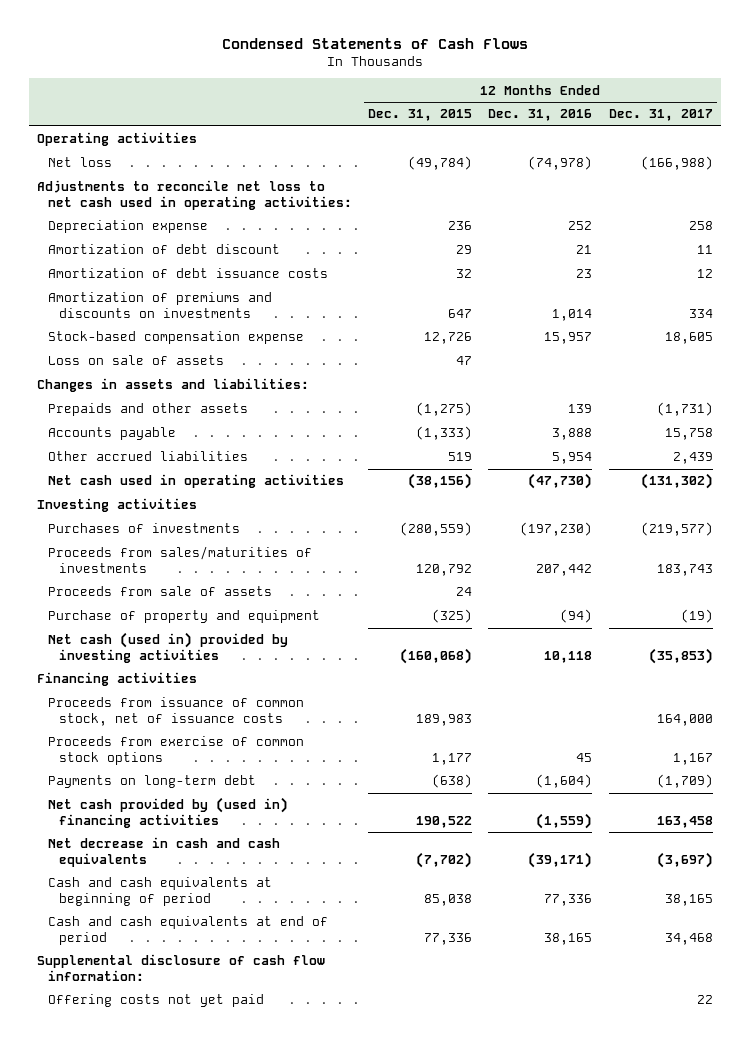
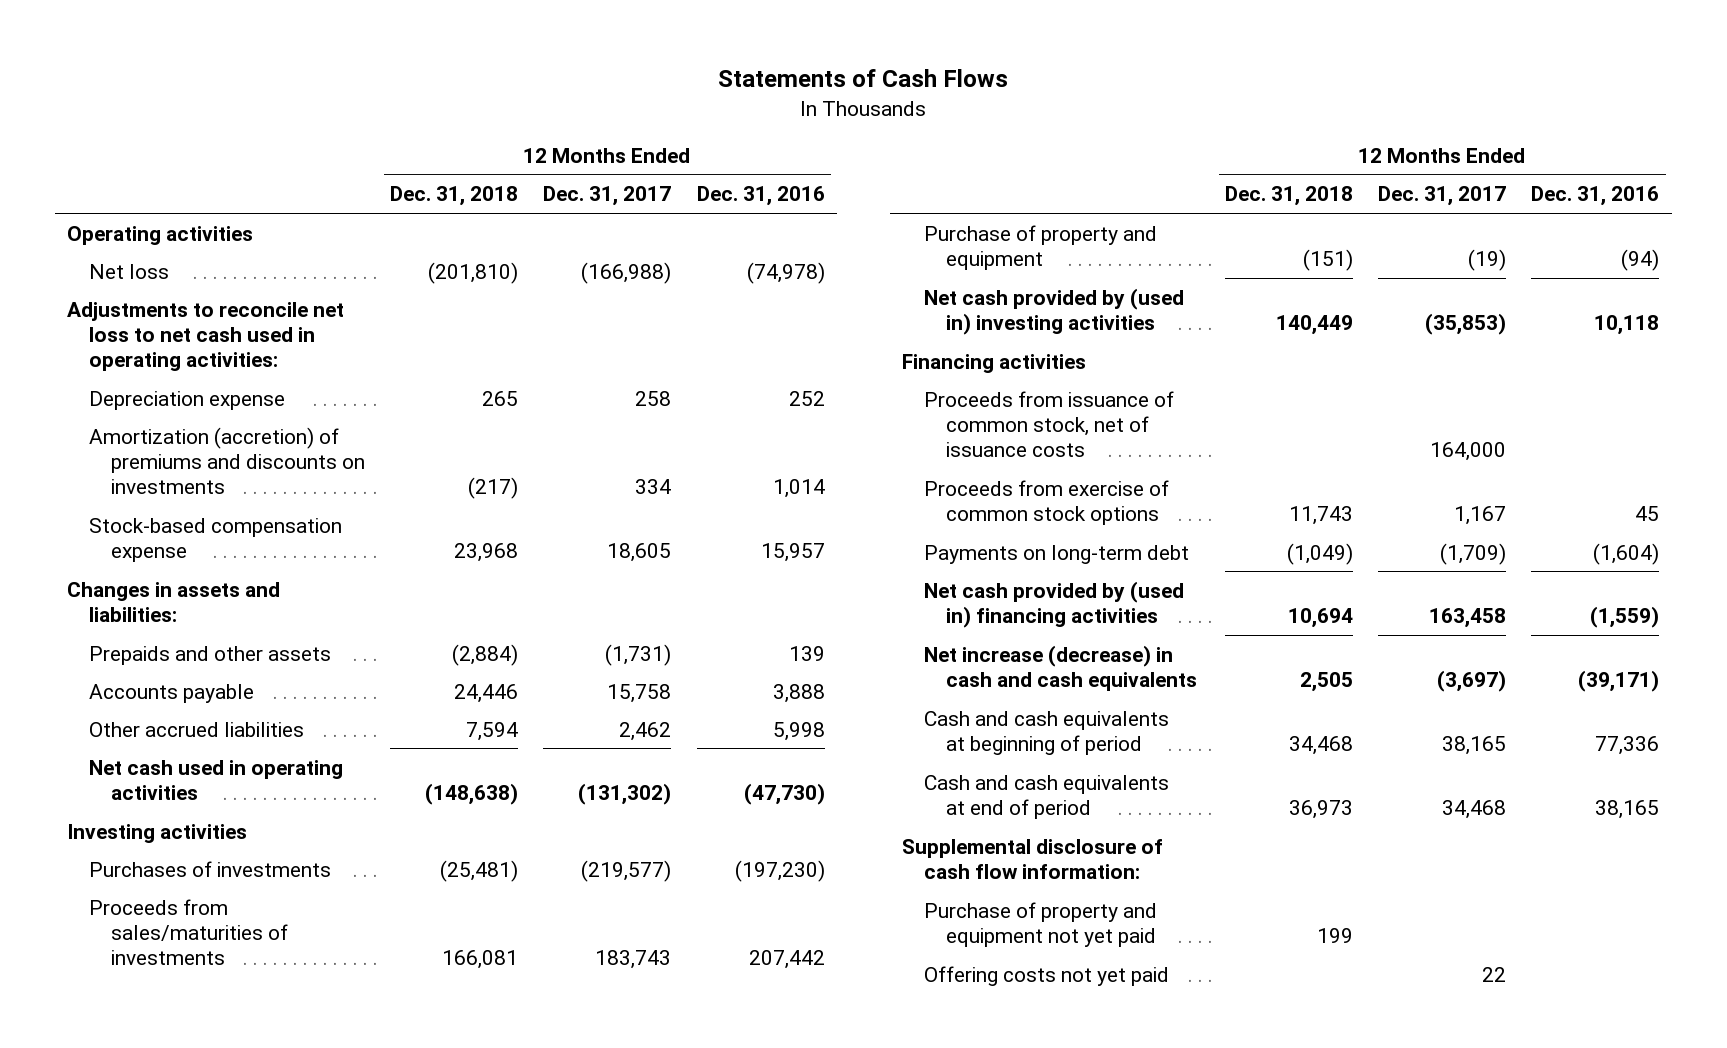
[221,37,528,49] Condensed Statements of Cash Flows -> [718,69,1009,88] Statements of Cash Flows
[368,109,473,122] Dec. 31, 2015 -> none
none -> [390,186,519,207] Dec. 31, 2018
[47,244,280,255] Amortization of debt discount -> none
[47,268,328,279] Amortization of debt issuance costs -> none
[47,292,272,318] Amortization of premiums and discounts on investments -> [89,426,366,495] Amortization (accretion) of premiums and discounts on investments
[47,355,224,366] Loss on sale of assets -> none
[552,452,593,465] 5,954 -> [772,721,825,741] 5,998
[672,452,713,465] 2,439 -> [619,721,672,741] 2,462
[47,586,272,597] Proceeds from sale of assets -> none
[47,632,288,663] Net cash (used in) provided by investing activities -> [924,287,1185,336] Net cash provided by (used in) investing activities
[47,837,280,867] Net decrease in cash and cash equivalents -> [924,644,1198,692] Net increase (decrease) in cash and cash equivalents
none -> [924,901,1158,948] Purchase of property and equipment not yet paid

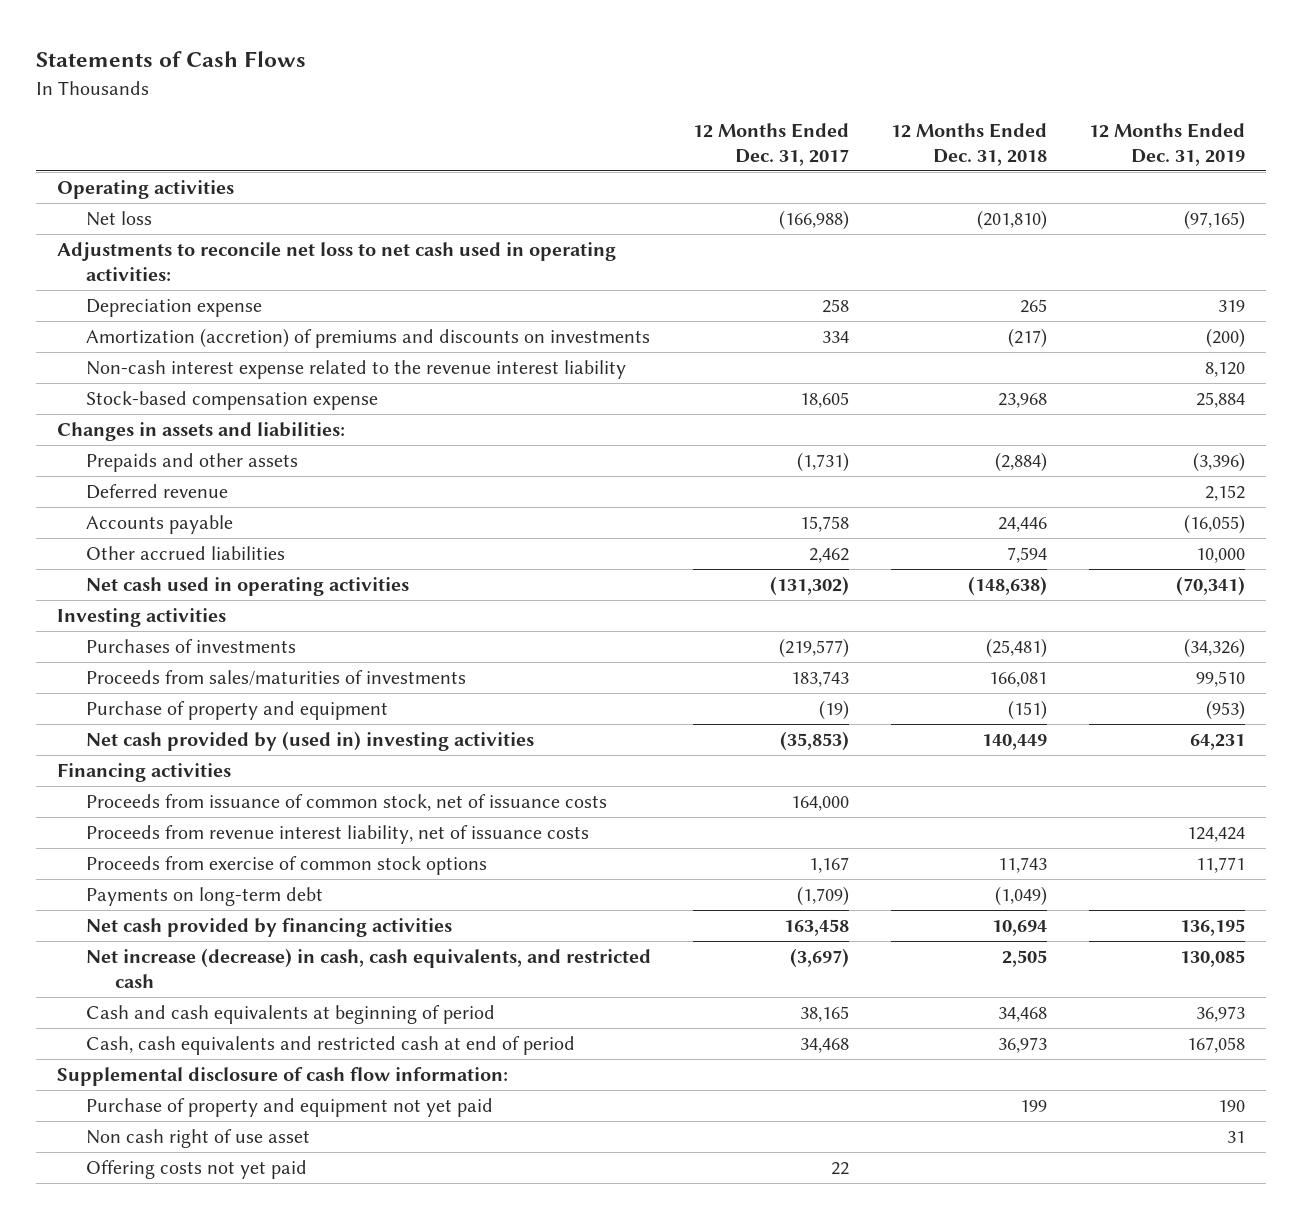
[696,186,825,207] Dec. 31, 2016 -> none
none -> [1089,122,1246,166] 12 Months Ended Dec. 31, 2019
none -> [85,360,626,380] Non-cash interest expense related to the revenue interest liability
none -> [85,484,228,500] Deferred revenue
none -> [85,825,589,845] Proceeds from revenue interest liability, net of issuance costs
[924,580,1185,629] Net cash provided by (used in) financing activities -> [85,918,452,938] Net cash provided by financing activities
[924,644,1198,692] Net increase (decrease) in cash and cash equivalents -> [85,948,651,988] Net increase (decrease) in cash, cash equivalents, and restricted cash
[924,774,1170,820] Cash and cash equivalents at end of period -> [85,1036,575,1056] Cash, cash equivalents and restricted cash at end of period
none -> [85,1129,310,1149] Non cash right of use asset

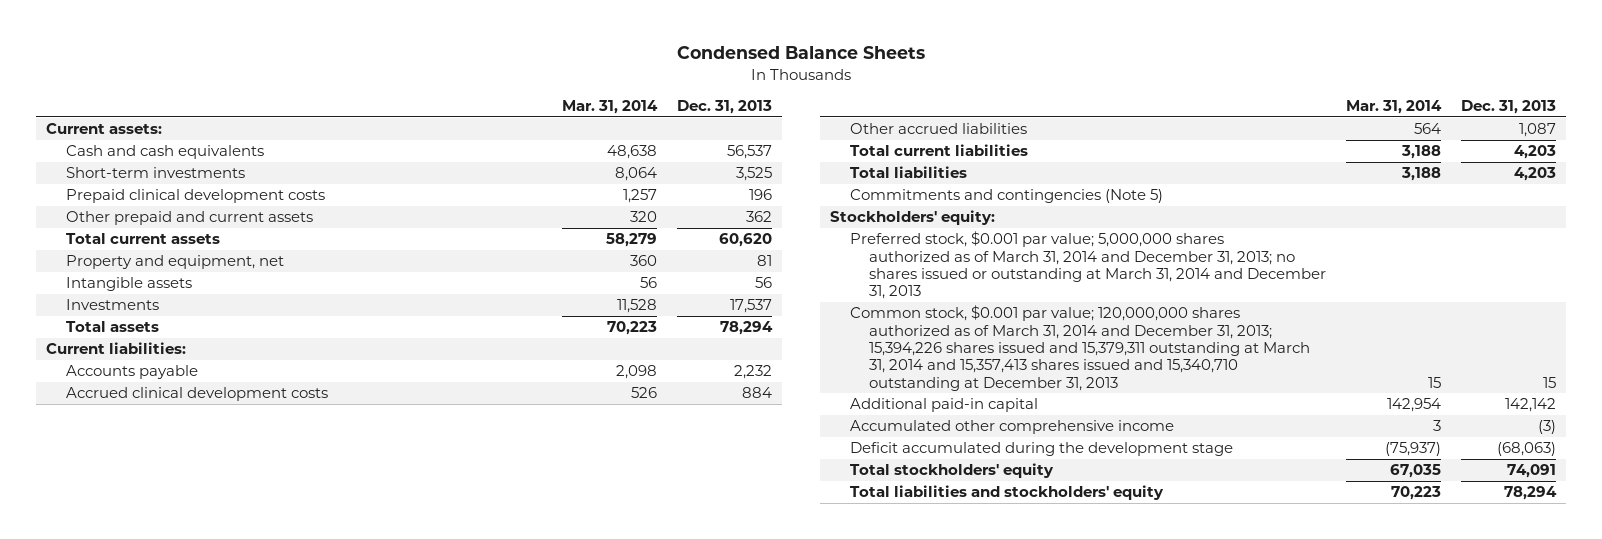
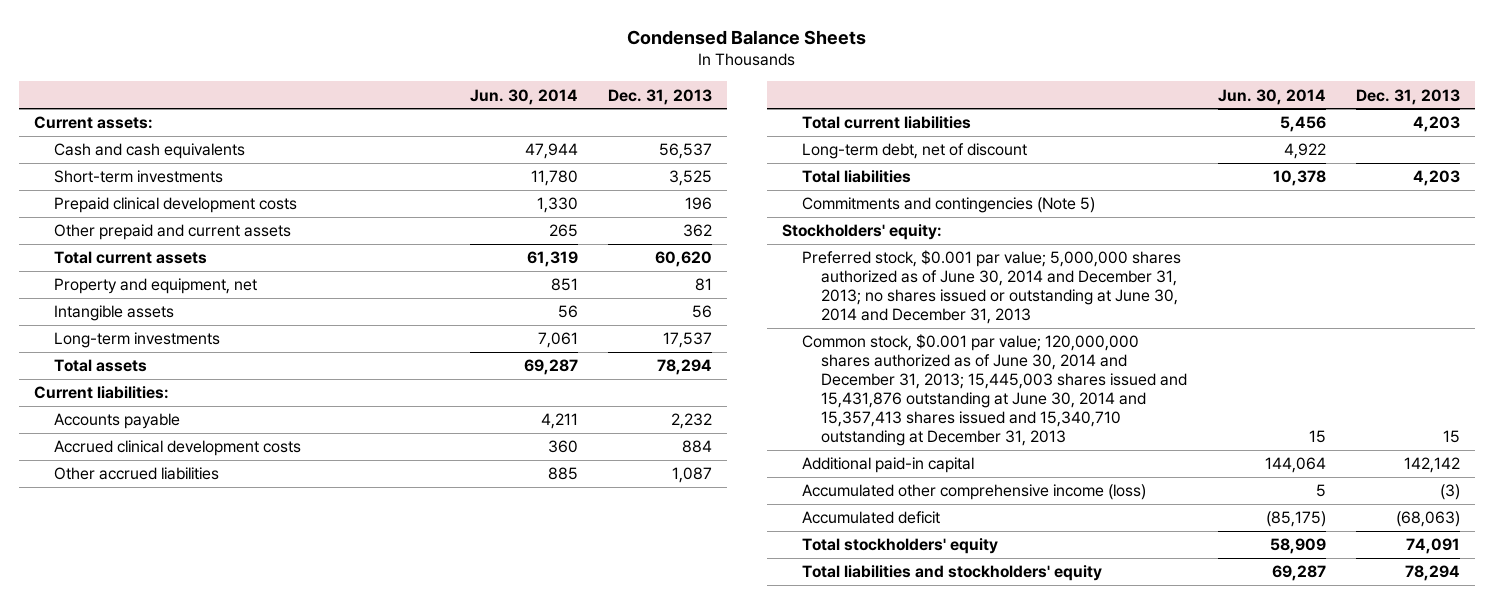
[562,100,659,115] Mar. 31, 2014 -> none
none -> [469,88,578,105] Jun. 30, 2014
[65,299,159,311] Investments -> [53,332,220,349] Long-term investments
none -> [801,143,1027,160] Long-term debt, net of discount
[849,231,1327,300] Preferred stock, $0.001 par value; 5,000,000 shares authorized as of March 31, 2014 and December 31, 2013; no shares issued or outstanding at March 31, 2014 and December 31, 2013 -> [801,250,1181,324] Preferred stock, $0.001 par value; 5,000,000 shares authorized as of June 30, 2014 and December 31, 2013; no shares issued or outstanding at June 30, 2014 and December 31, 2013
[849,305,1311,391] Common stock, $0.001 par value; 120,000,000 shares authorized as of March 31, 2014 and December 31, 2013; 15,394,226 shares issued and 15,379,311 outstanding at March 31, 2014 and 15,357,413 shares issued and 15,340,710 outstanding at December 31, 2013 -> [801,334,1188,446] Common stock, $0.001 par value; 120,000,000 shares authorized as of June 30, 2014 and December 31, 2013; 15,445,003 shares issued and 15,431,876 outstanding at June 30, 2014 and 15,357,413 shares issued and 15,340,710 outstanding at December 31, 2013
[849,420,1174,435] Accumulated other comprehensive income -> [801,484,1146,501] Accumulated other comprehensive income (loss)
[849,442,1233,457] Deficit accumulated during the development stage -> [801,511,940,525] Accumulated deficit

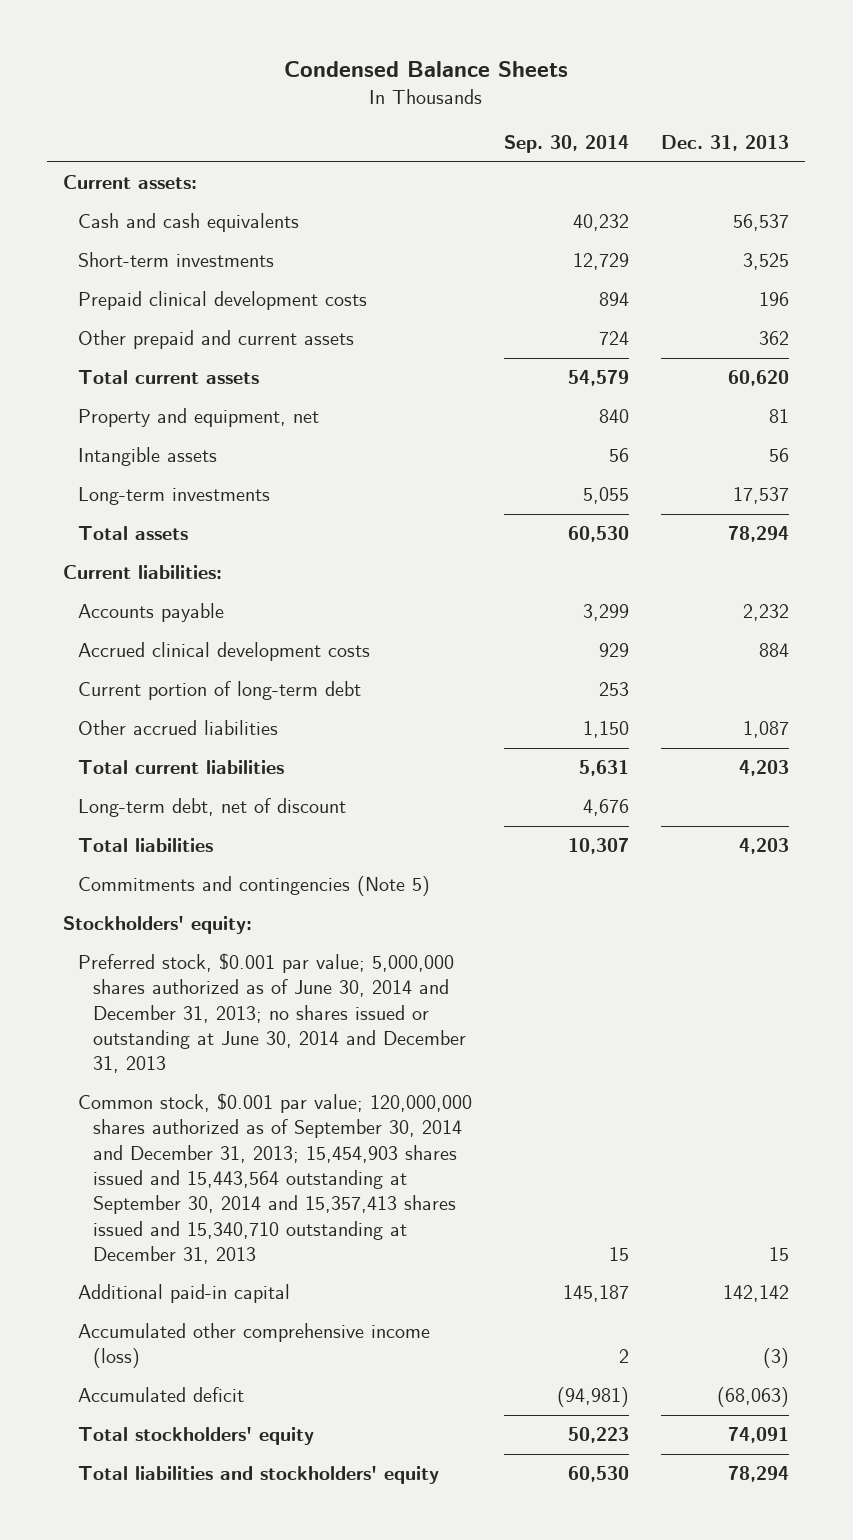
[469,88,578,105] Jun. 30, 2014 -> none
none -> [504,135,630,154] Sep. 30, 2014
none -> [78,681,362,701] Current portion of long-term debt
[801,334,1188,446] Common stock, $0.001 par value; 120,000,000 shares authorized as of June 30, 2014 and December 31, 2013; 15,445,003 shares issued and 15,431,876 outstanding at June 30, 2014 and 15,357,413 shares issued and 15,340,710 outstanding at December 31, 2013 -> [78,1093,473,1264] Common stock, $0.001 par value; 120,000,000 shares authorized as of September 30, 2014 and December 31, 2013; 15,454,903 shares issued and 15,443,564 outstanding at September 30, 2014 and 15,357,413 shares issued and 15,340,710 outstanding at December 31, 2013

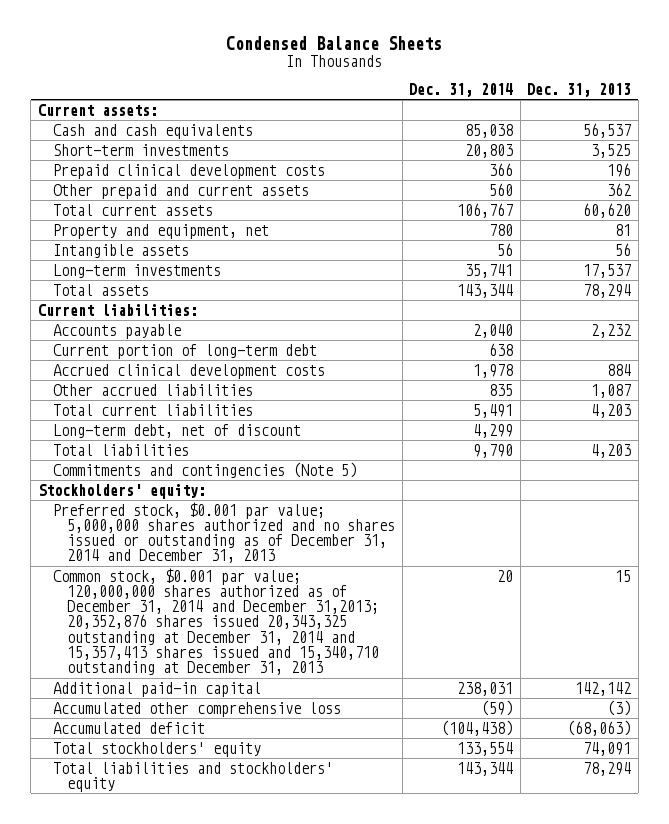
[504,135,630,154] Sep. 30, 2014 -> none
none -> [409,82,514,97] Dec. 31, 2014
[78,642,371,662] Accrued clinical development costs -> [52,363,325,379] Accrued clinical development costs
[78,953,466,1074] Preferred stock, $0.001 par value; 5,000,000 shares authorized as of June 30, 2014 and December 31, 2013; no shares issued or outstanding at June 30, 2014 and December 31, 2013 -> [52,501,396,564] Preferred stock, $0.001 par value; 5,000,000 shares authorized and no shares issued or outstanding as of December 31, 2014 and December 31, 2013
[78,1093,473,1264] Common stock, $0.001 par value; 120,000,000 shares authorized as of September 30, 2014 and December 31, 2013; 15,454,903 shares issued and 15,443,564 outstanding at September 30, 2014 and 15,357,413 shares issued and 15,340,710 outstanding at December 31, 2013 -> [52,567,380,676] Common stock, $0.001 par value; 120,000,000 shares authorized as of December 31, 2014 and December 31,2013; 20,352,876 shares issued 20,343,325 outstanding at December 31, 2014 and 15,357,413 shares issued and 15,340,710 outstanding at December 31, 2013
[78,1323,431,1369] Accumulated other comprehensive income (loss) -> [52,701,341,717] Accumulated other comprehensive loss

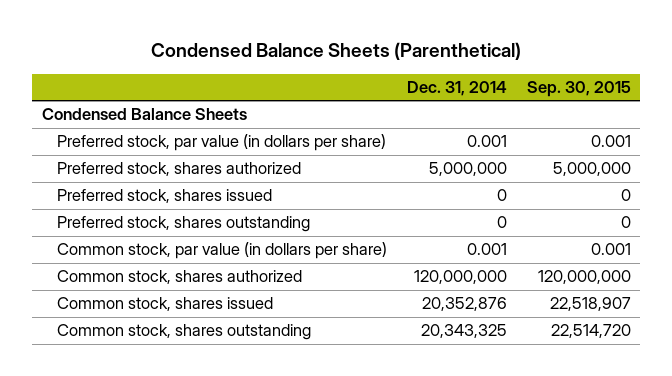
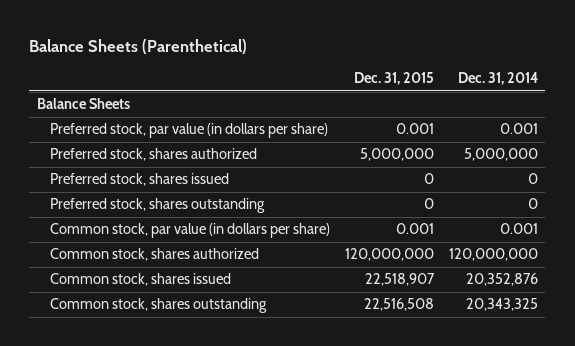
[151,42,522,61] Condensed Balance Sheets (Parenthetical) -> [29,38,248,54] Balance Sheets (Parenthetical)
[526,80,631,97] Sep. 30, 2015 -> none
none -> [353,72,434,86] Dec. 31, 2015
[41,108,247,121] Condensed Balance Sheets -> [36,98,130,110] Balance Sheets

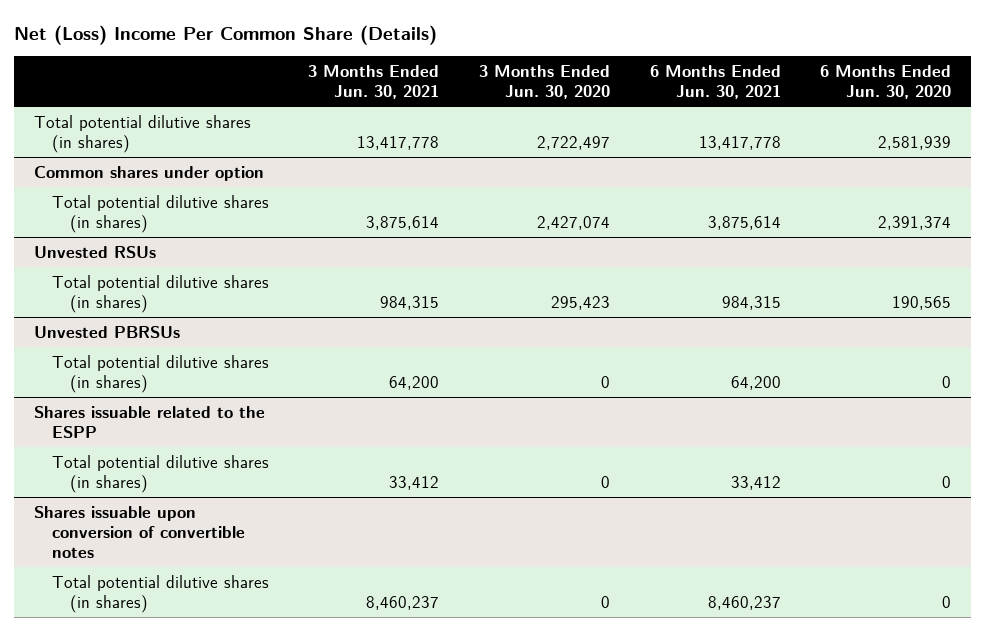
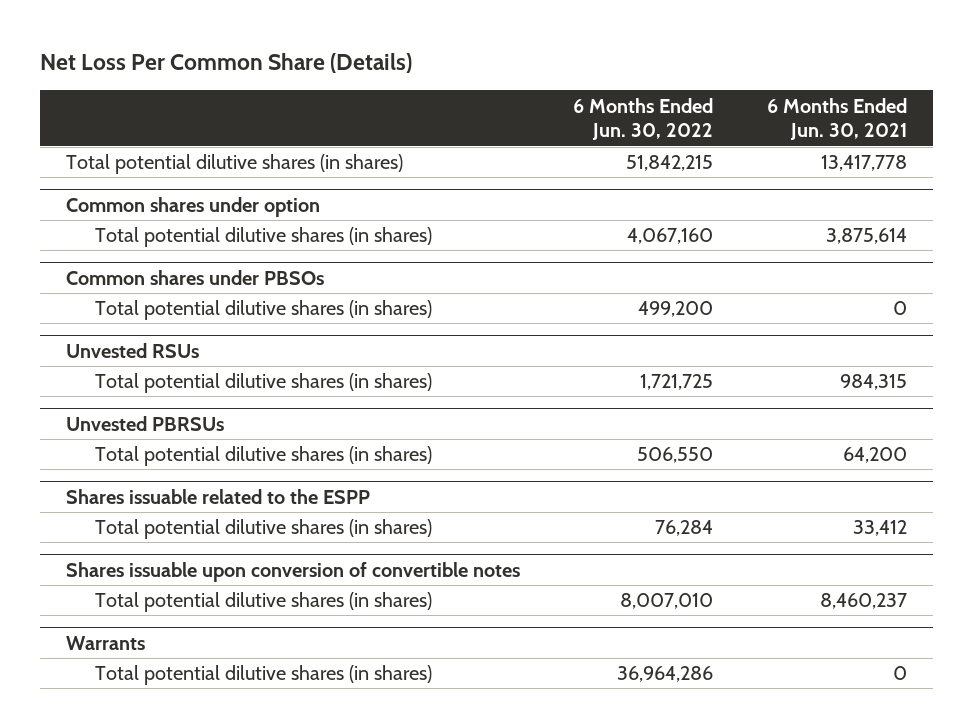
[13,24,437,45] Net (Loss) Income Per Common Share (Details) -> [39,53,412,74] Net Loss Per Common Share (Details)
[308,64,440,99] 3 Months Ended Jun. 30, 2021 -> none
[479,64,611,99] 3 Months Ended Jun. 30, 2020 -> none
[820,64,952,99] 6 Months Ended Jun. 30, 2020 -> none
none -> [573,97,714,141] 6 Months Ended Jun. 30, 2022
none -> [66,269,325,285] Common shares under PBSOs
none -> [94,300,432,321] Total potential dilutive shares (in shares)
none -> [66,635,146,650] Warrants
none -> [94,665,432,686] Total potential dilutive shares (in shares)

